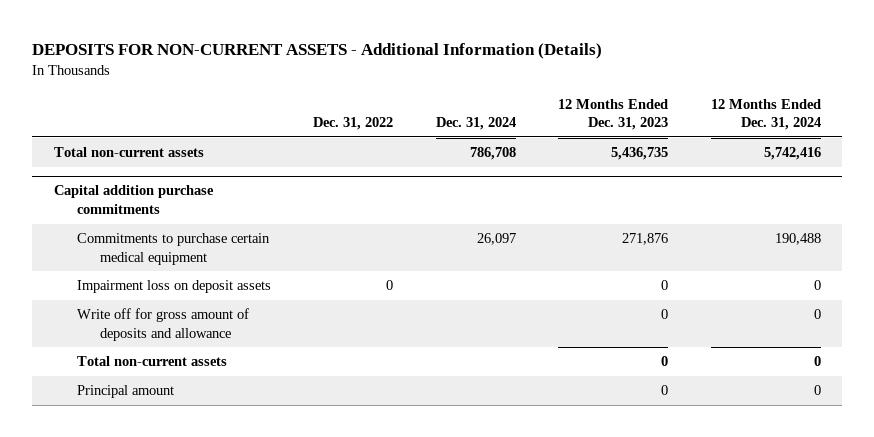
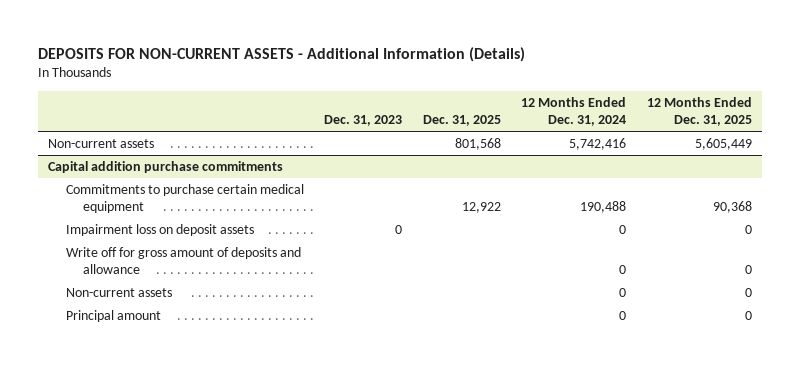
[313,117,394,131] Dec. 31, 2022 -> none
[435,117,516,131] Dec. 31, 2024 -> none
[558,98,669,131] 12 Months Ended Dec. 31, 2023 -> none
none -> [324,114,403,126] Dec. 31, 2023
none -> [422,114,501,126] Dec. 31, 2025
none -> [646,97,752,126] 12 Months Ended Dec. 31, 2025
[53,147,204,158] Total non-current assets -> [48,139,155,149] Non-current assets
[76,356,227,367] Total non-current assets -> [65,288,172,298] Non-current assets

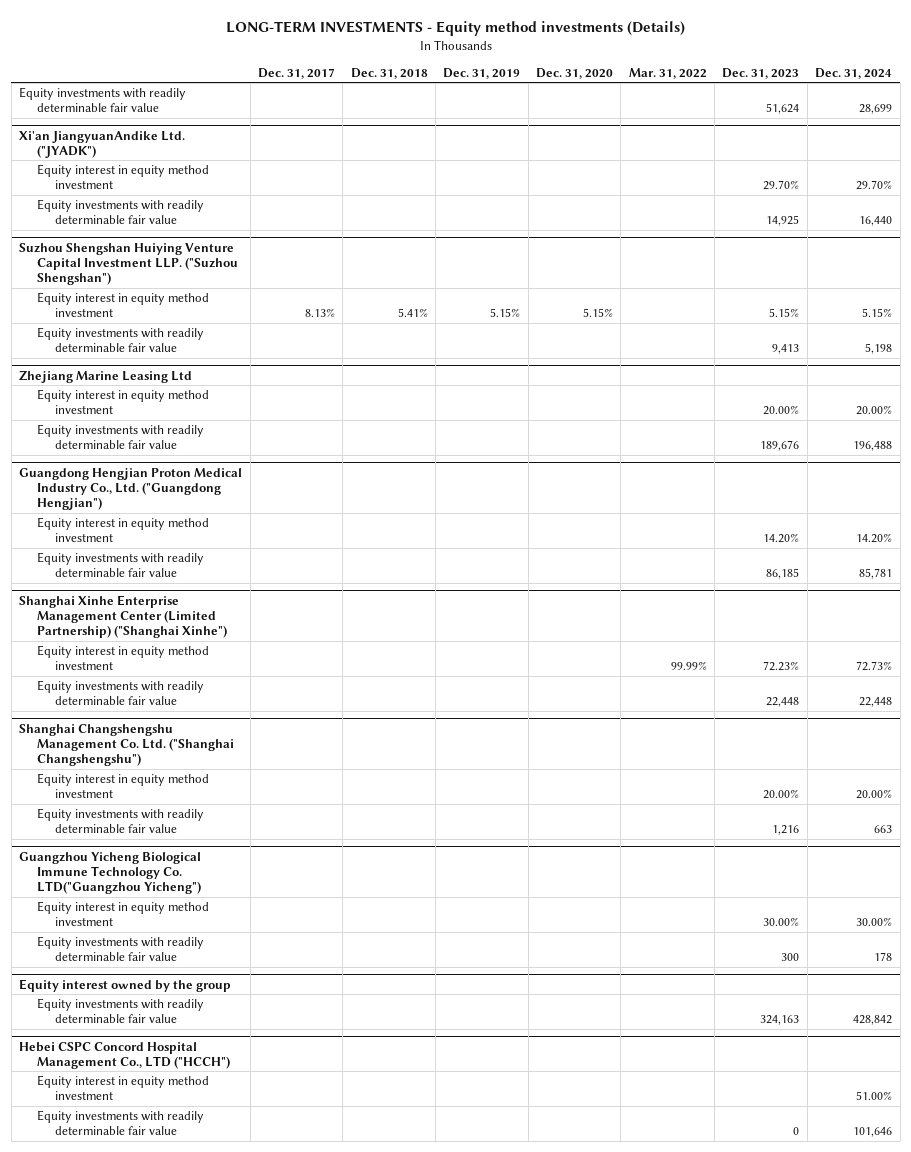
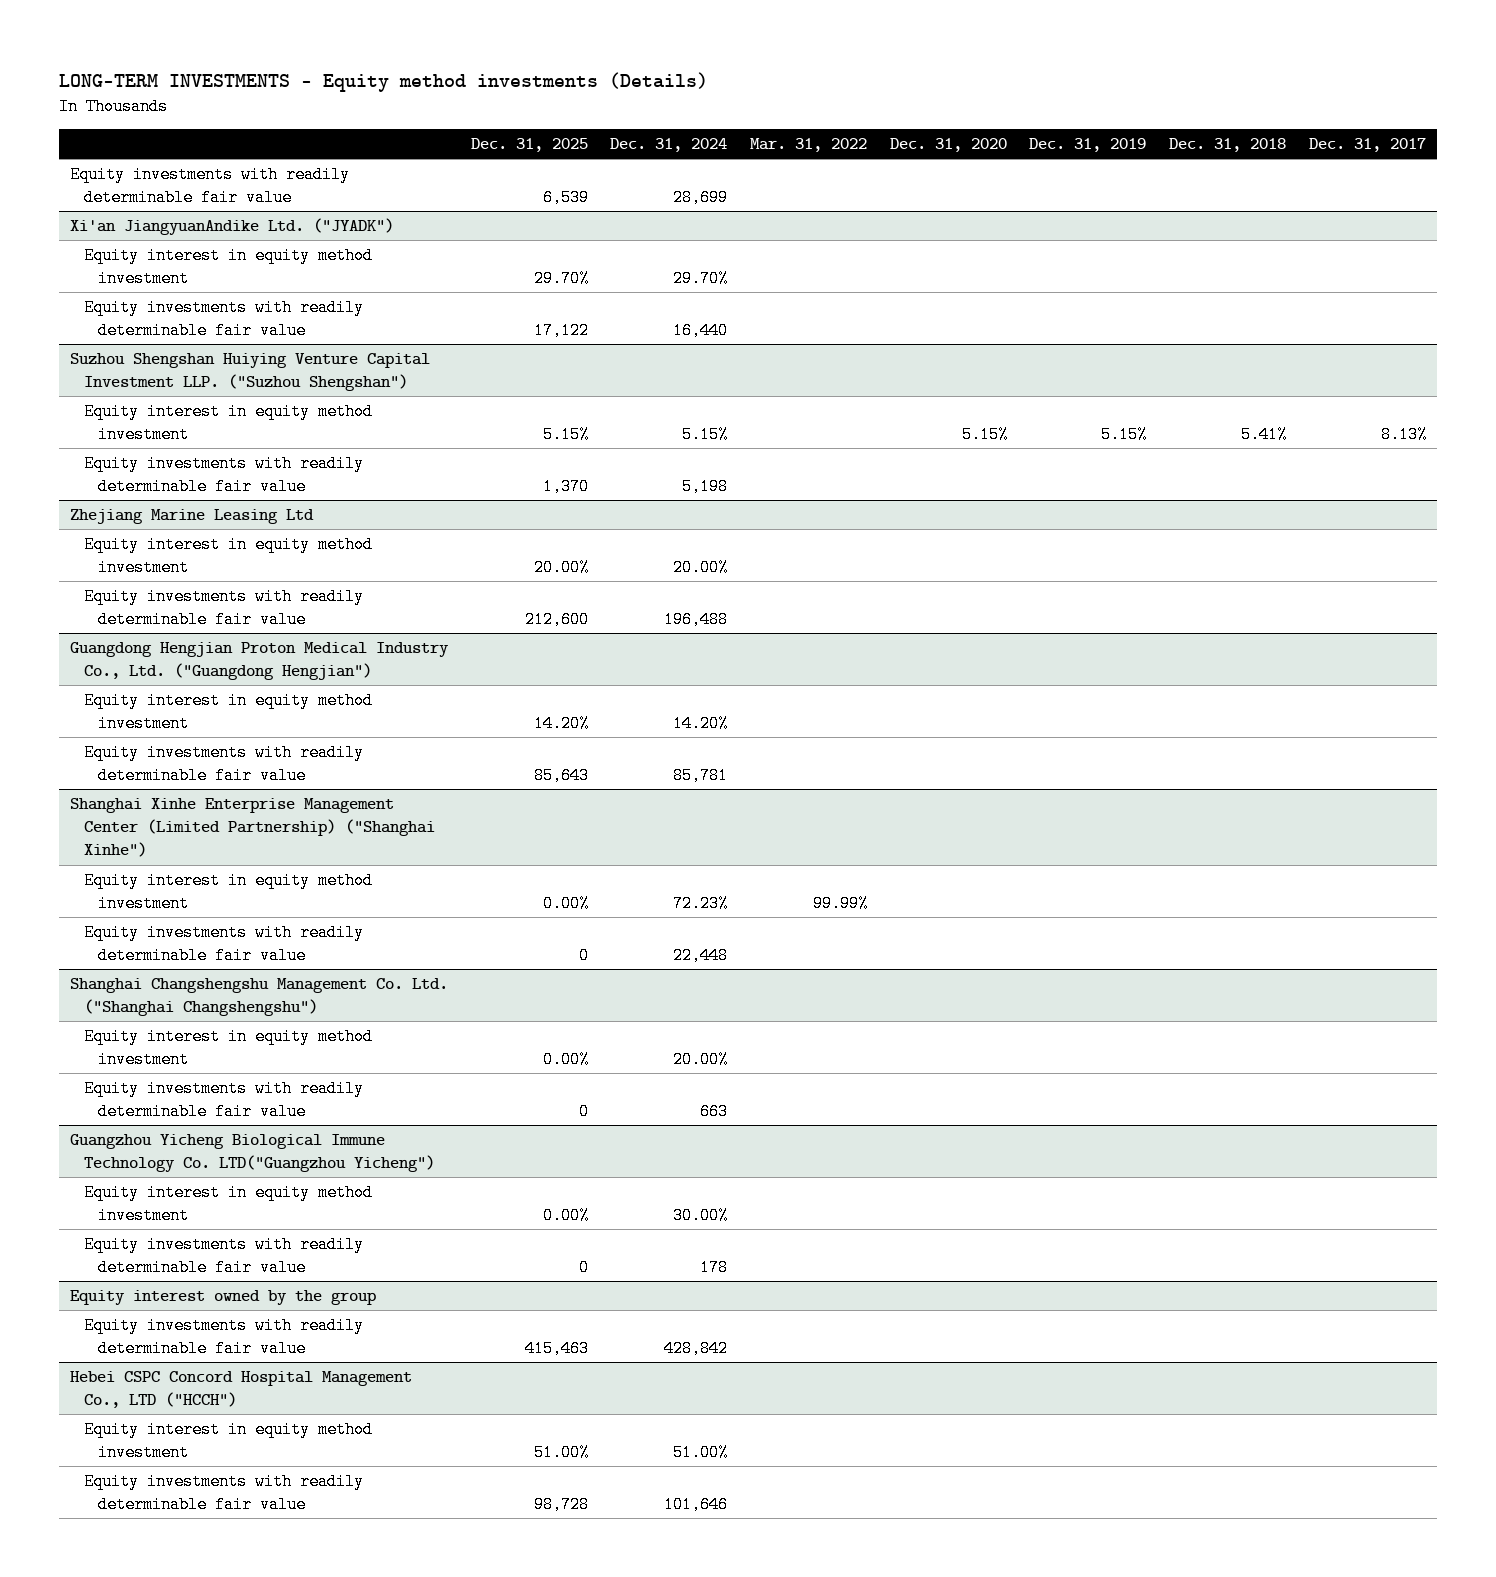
[722,67,800,79] Dec. 31, 2023 -> none
none -> [470,137,588,152] Dec. 31, 2025
[856,661,893,672] 72.73% -> [673,895,729,913] 72.23%

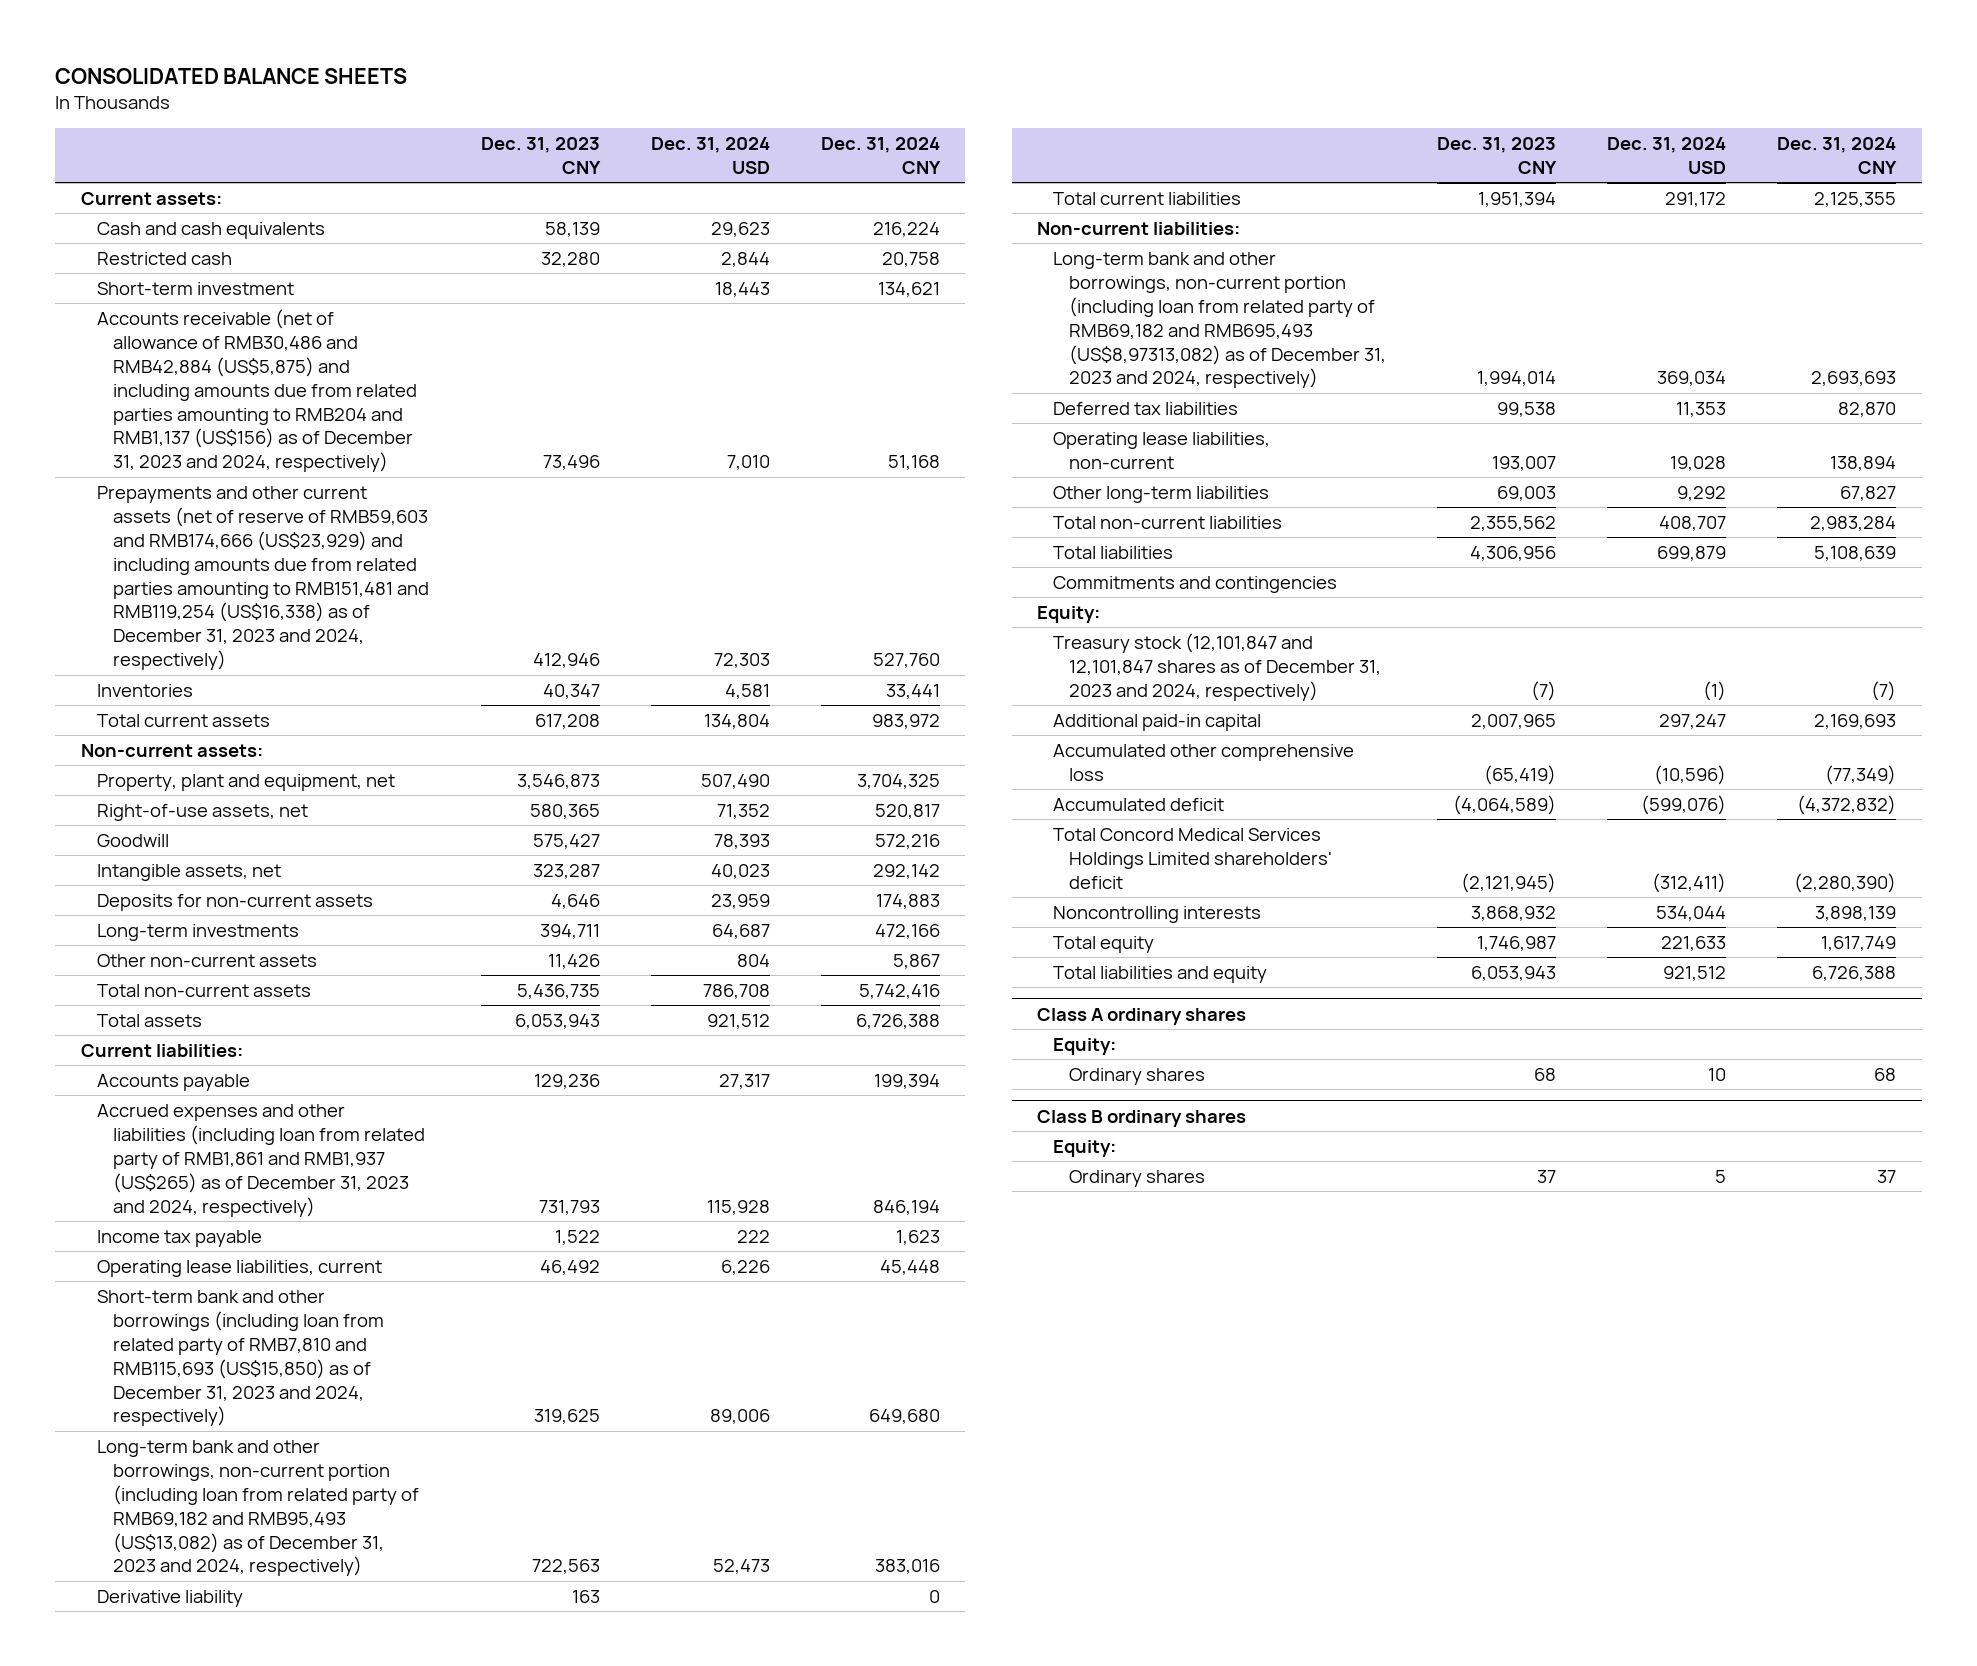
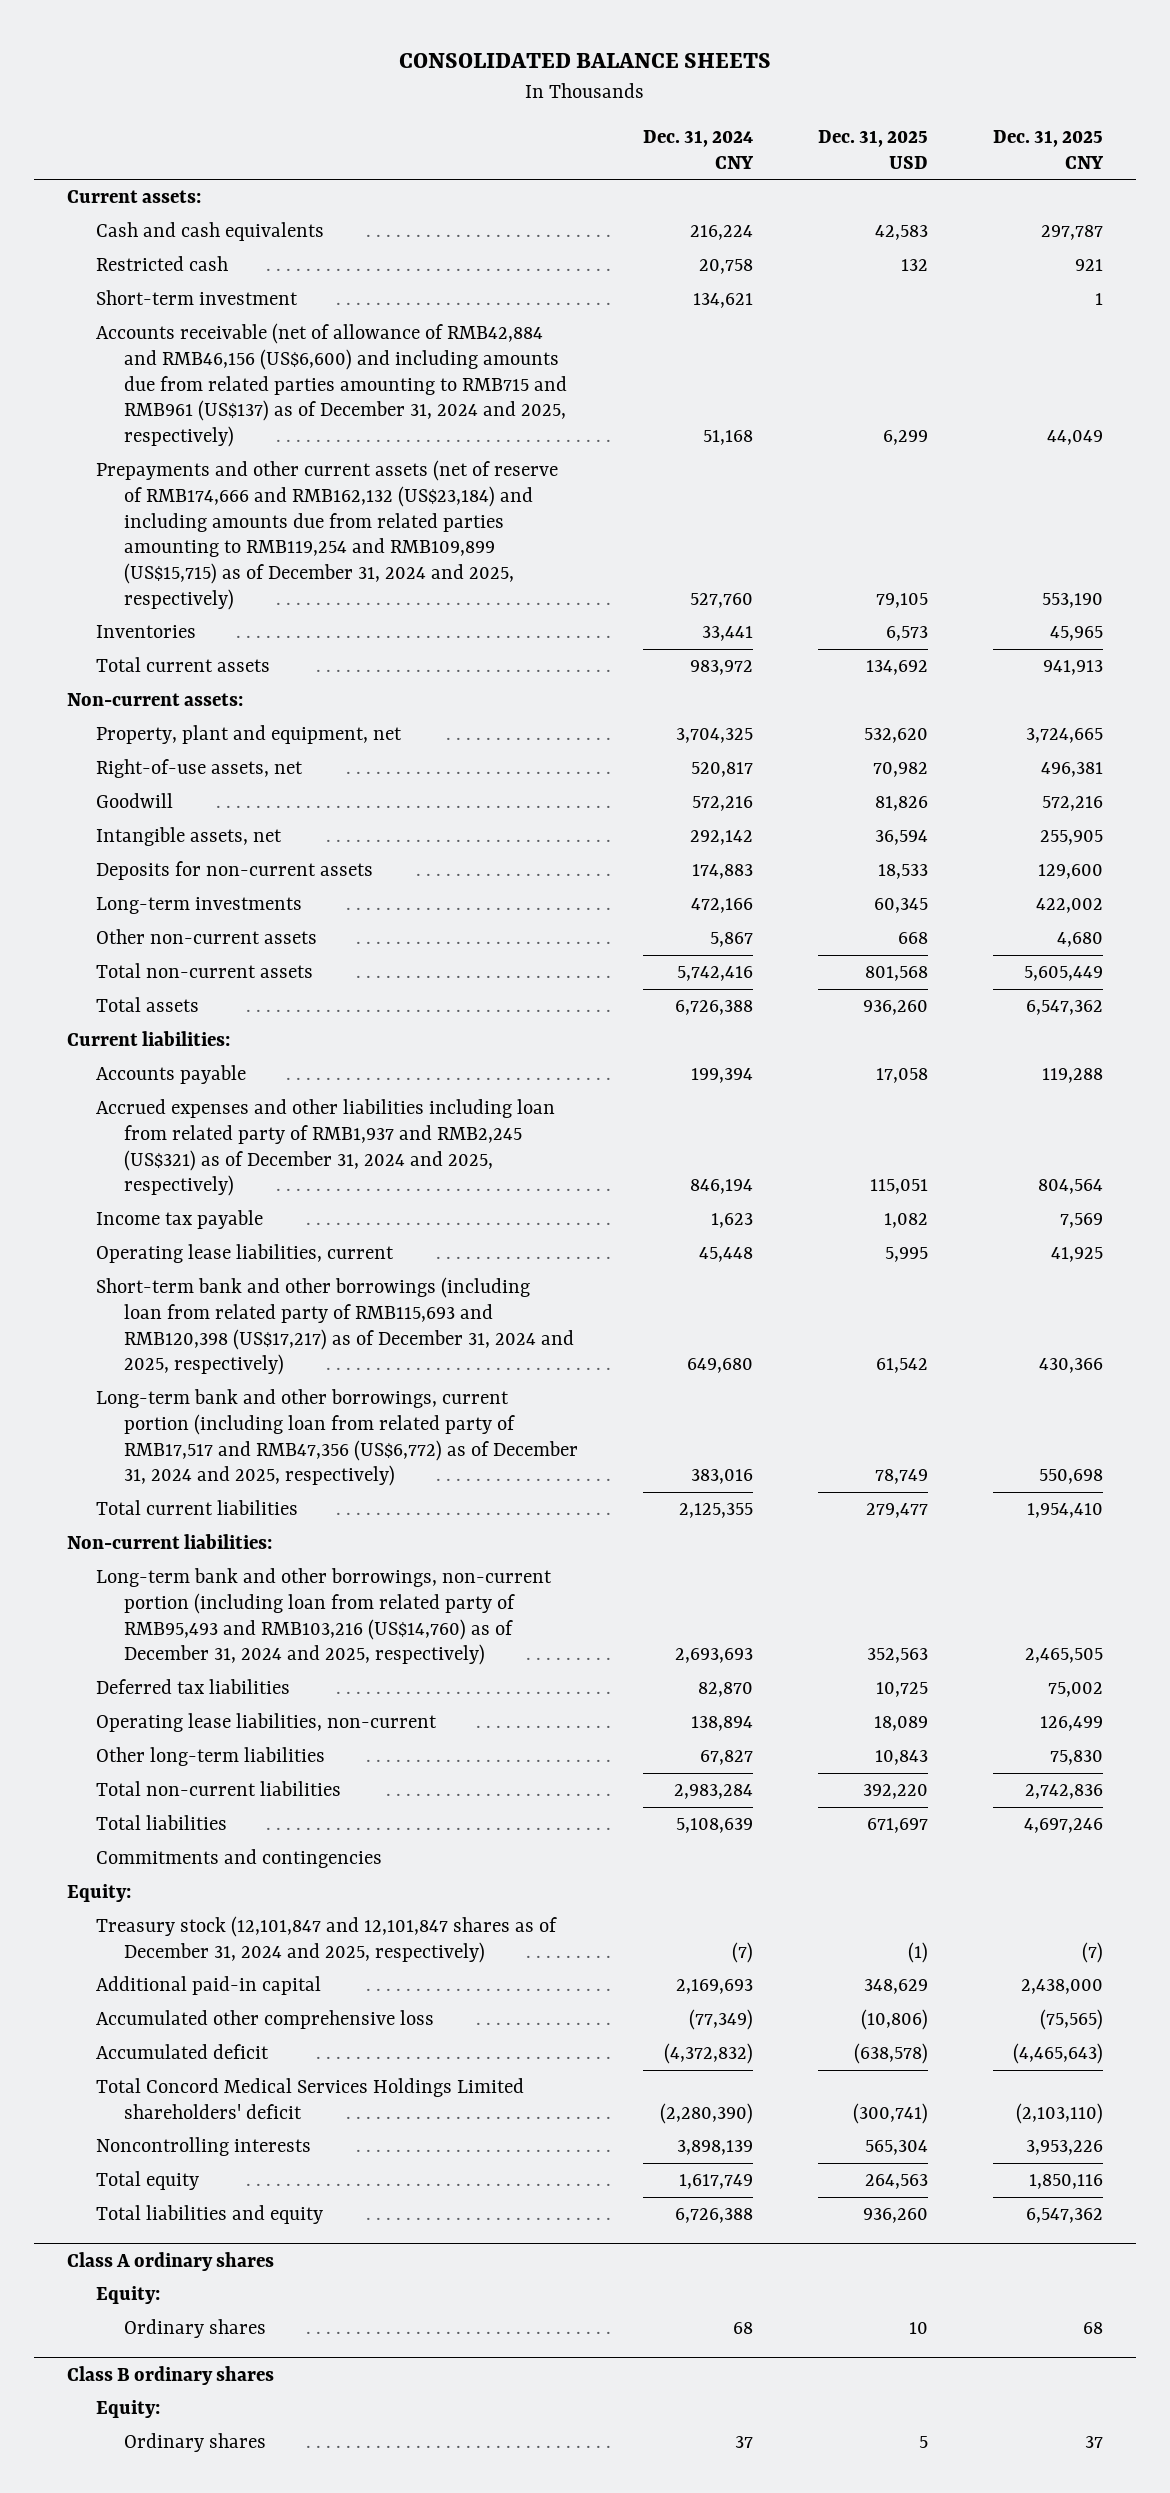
[480,136,601,174] Dec. 31, 2023 CNY -> none
[650,136,770,174] Dec. 31, 2024 USD -> none
none -> [818,130,929,169] Dec. 31, 2025 USD
none -> [993,130,1105,169] Dec. 31, 2025 CNY
[96,309,417,473] Accounts receivable (net of allowance of RMB30,486 and RMB42,884 (US$5,875) and including amounts due from related parties amounting to RMB204 and RMB1,137 (US$156) as of December 31, 2023 and 2024, respectively) -> [95,323,568,448] Accounts receivable (net of allowance of RMB42,884 and RMB46,156 (US$6,600) and including amounts due from related parties amounting to RMB715 and RMB961 (US$137) as of December 31, 2024 and 2025, respectively)
[96,486,429,671] Prepayments and other current assets (net of reserve of RMB59,603 and RMB174,666 (US$23,929) and including amounts due from related parties amounting to RMB151,481 and RMB119,254 (US$16,338) as of December 31, 2023 and 2024, respectively) -> [95,460,558,610] Prepayments and other current assets (net of reserve of RMB174,666 and RMB162,132 (US$23,184) and including amounts due from related parties amounting to RMB119,254 and RMB109,899 (US$15,715) as of December 31, 2024 and 2025, respectively)
[96,1104,425,1217] Accrued expenses and other liabilities (including loan from related party of RMB1,861 and RMB1,937 (US$265) as of December 31, 2023 and 2024, respectively) -> [95,1099,555,1197] Accrued expenses and other liabilities including loan from related party of RMB1,937 and RMB2,245 (US$321) as of December 31, 2024 and 2025, respectively)
[96,1590,243,1608] Derivative liability -> none
[96,1290,384,1427] Short-term bank and other borrowings (including loan from related party of RMB7,810 and RMB115,693 (US$15,850) as of December 31, 2023 and 2024, respectively) -> [95,1277,575,1376] Short-term bank and other borrowings (including loan from related party of RMB115,693 and RMB120,398 (US$17,217) as of December 31, 2024 and 2025, respectively)
[96,1440,419,1577] Long-term bank and other borrowings, non-current portion (including loan from related party of RMB69,182 and RMB95,493 (US$13,082) as of December 31, 2023 and 2024, respectively) -> [95,1389,579,1487] Long-term bank and other borrowings, current portion (including loan from related party of RMB17,517 and RMB47,356 (US$6,772) as of December 31, 2024 and 2025, respectively)
[1053,252,1387,389] Long-term bank and other borrowings, non-current portion (including loan from related party of RMB69,182 and RMB695,493 (US$8,97313,082) as of December 31, 2023 and 2024, respectively) -> [95,1568,552,1666] Long-term bank and other borrowings, non-current portion (including loan from related party of RMB95,493 and RMB103,216 (US$14,760) as of December 31, 2024 and 2025, respectively)
[1053,633,1382,701] Treasury stock (12,101,847 and 12,101,847 shares as of December 31, 2023 and 2024, respectively) -> [95,1916,557,1963] Treasury stock (12,101,847 and 12,101,847 shares as of December 31, 2024 and 2025, respectively)

